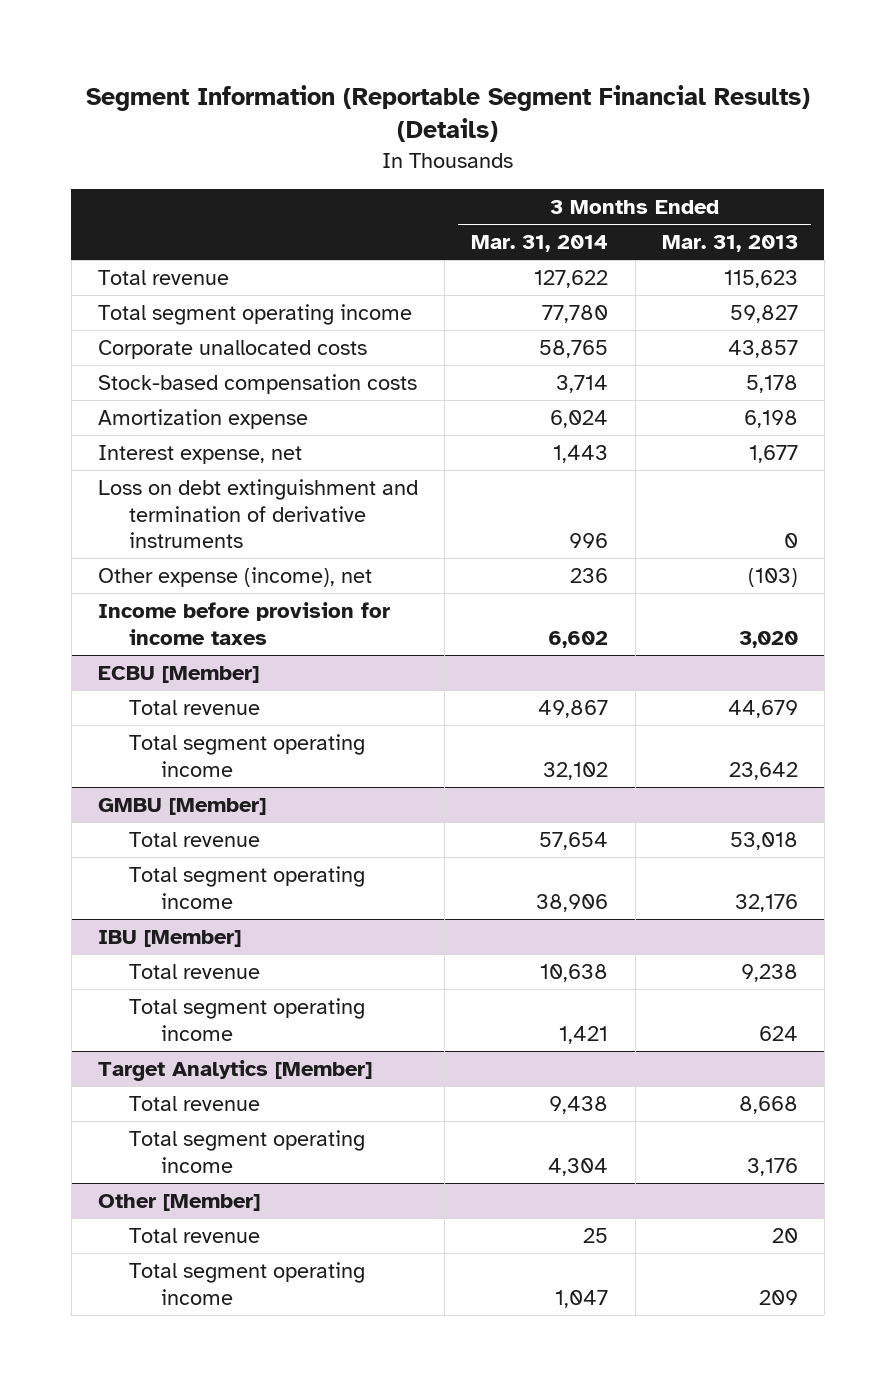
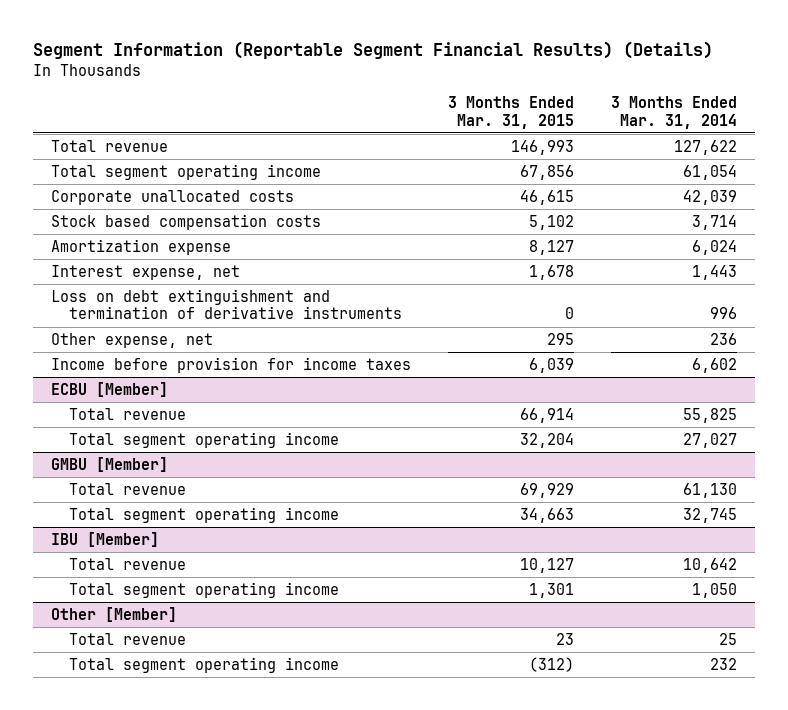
[661,234,798,252] Mar. 31, 2013 -> none
none -> [447,96,574,129] 3 Months Ended Mar. 31, 2015
[542,304,609,323] 77,780 -> [682,164,737,180] 61,054
[539,339,609,358] 58,765 -> [682,189,737,205] 42,039
[98,373,418,394] Stock-based compensation costs -> [51,213,322,230] Stock based compensation costs
[98,566,373,587] Other expense (income), net -> [51,332,214,348] Other expense, net
[538,699,609,718] 49,867 -> [682,407,737,423] 55,825
[543,761,609,780] 32,102 -> [682,432,737,448] 27,027
[539,831,609,850] 57,654 -> [682,482,737,498] 61,130
[536,893,609,912] 38,906 -> [682,507,737,523] 32,745
[98,1059,373,1081] Target Analytics [Member] -> none
[129,1095,261,1111] Total revenue -> none
[129,1129,366,1173] Total segment operating income -> none
[540,963,609,982] 10,638 -> [682,557,737,573] 10,642
[559,1025,609,1044] 1,421 -> [691,582,737,598] 1,050
[555,1289,609,1308] 1,047 -> [709,657,737,670] 232

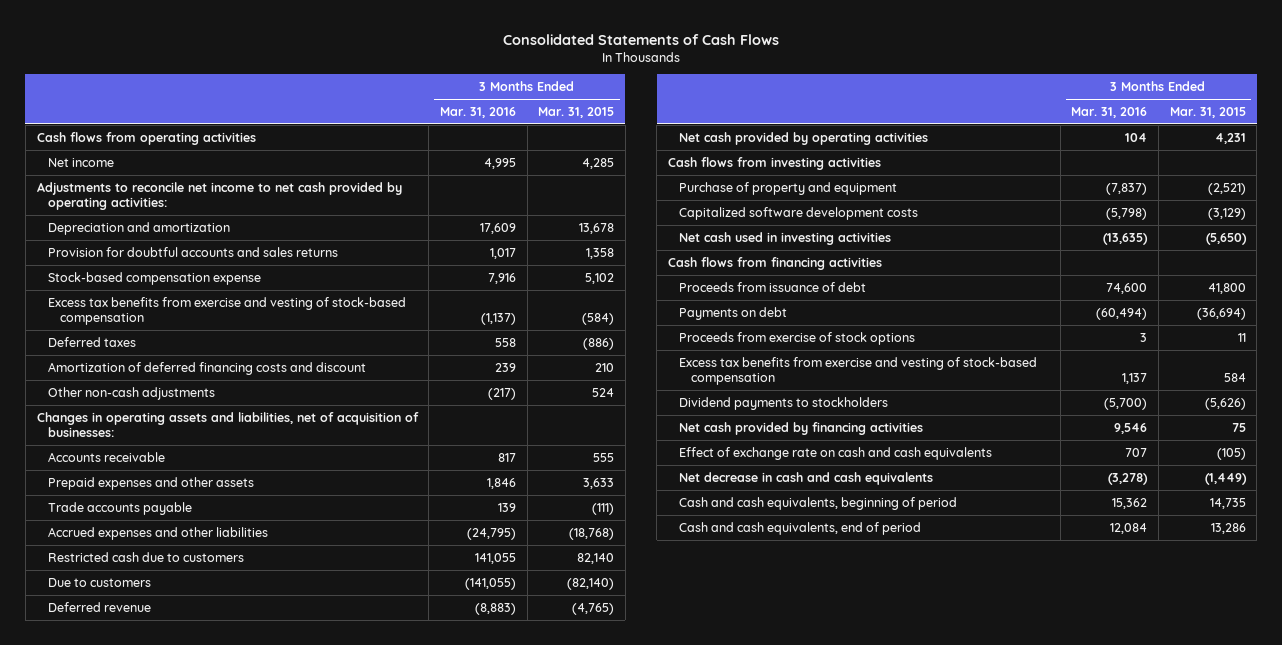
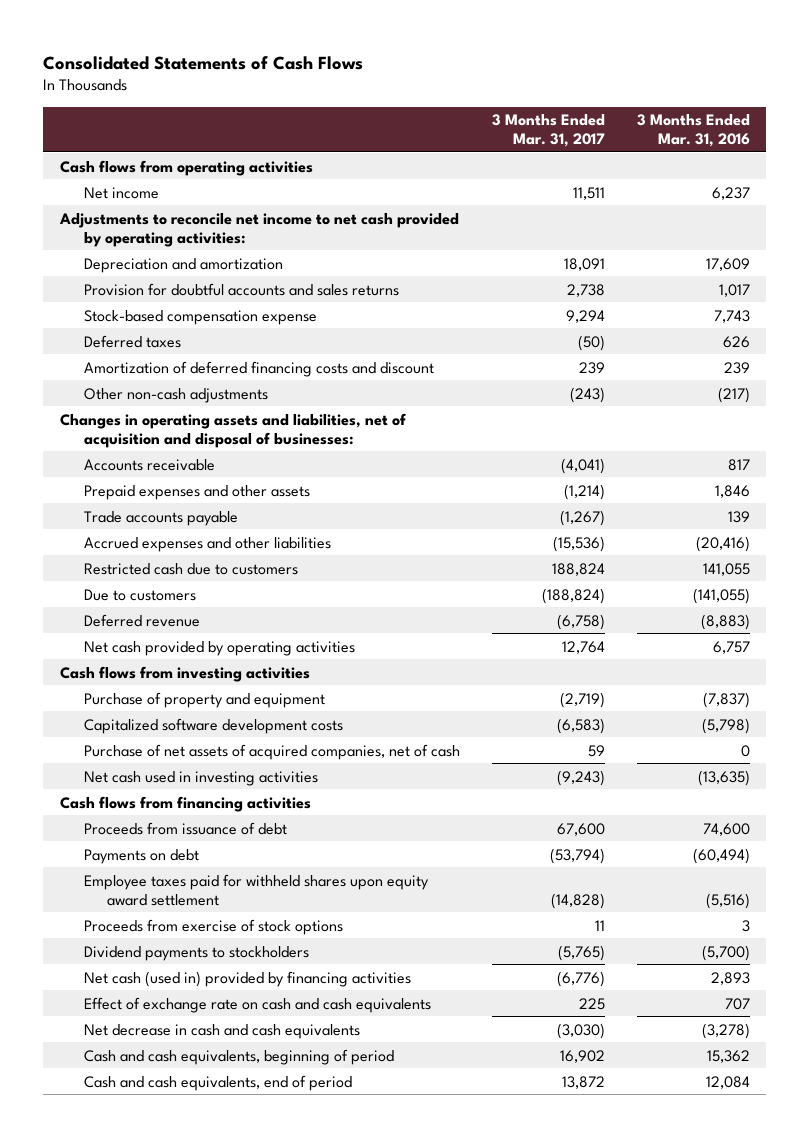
[538,106,615,118] Mar. 31, 2015 -> none
none -> [491,114,605,148] 3 Months Ended Mar. 31, 2017
[483,157,516,169] 4,995 -> [711,186,750,200] 6,237
[48,296,407,326] Excess tax benefits from exercise and vesting of stock-based compensation -> none
[487,272,516,284] 7,916 -> [713,309,750,323] 7,743
[494,337,516,347] 558 -> [722,335,750,348] 626
[36,411,419,438] Changes in operating assets and liabilities, net of acquisition of businesses: -> [59,412,406,448] Changes in operating assets and liabilities, net of acquisition and disposal of businesses:
[466,527,516,540] (24,795) -> [695,535,750,552] (20,416)
[1125,132,1148,142] 104 -> [712,640,750,654] 6,757
none -> [83,743,460,760] Purchase of net assets of acquired companies, net of cash
none -> [83,873,429,906] Employee taxes paid for withheld shares upon equity award settlement
[679,356,1038,386] Excess tax benefits from exercise and vesting of stock-based compensation -> none
[679,421,924,435] Net cash provided by financing activities -> [83,970,411,987] Net cash (used in) provided by financing activities
[1114,422,1148,434] 9,546 -> [710,971,750,985] 2,893

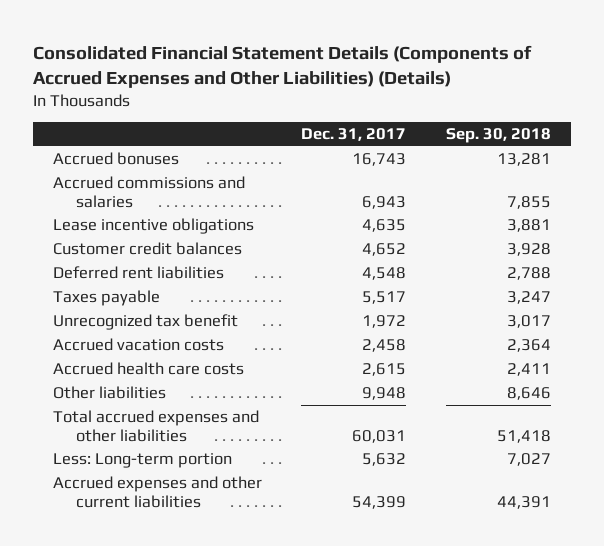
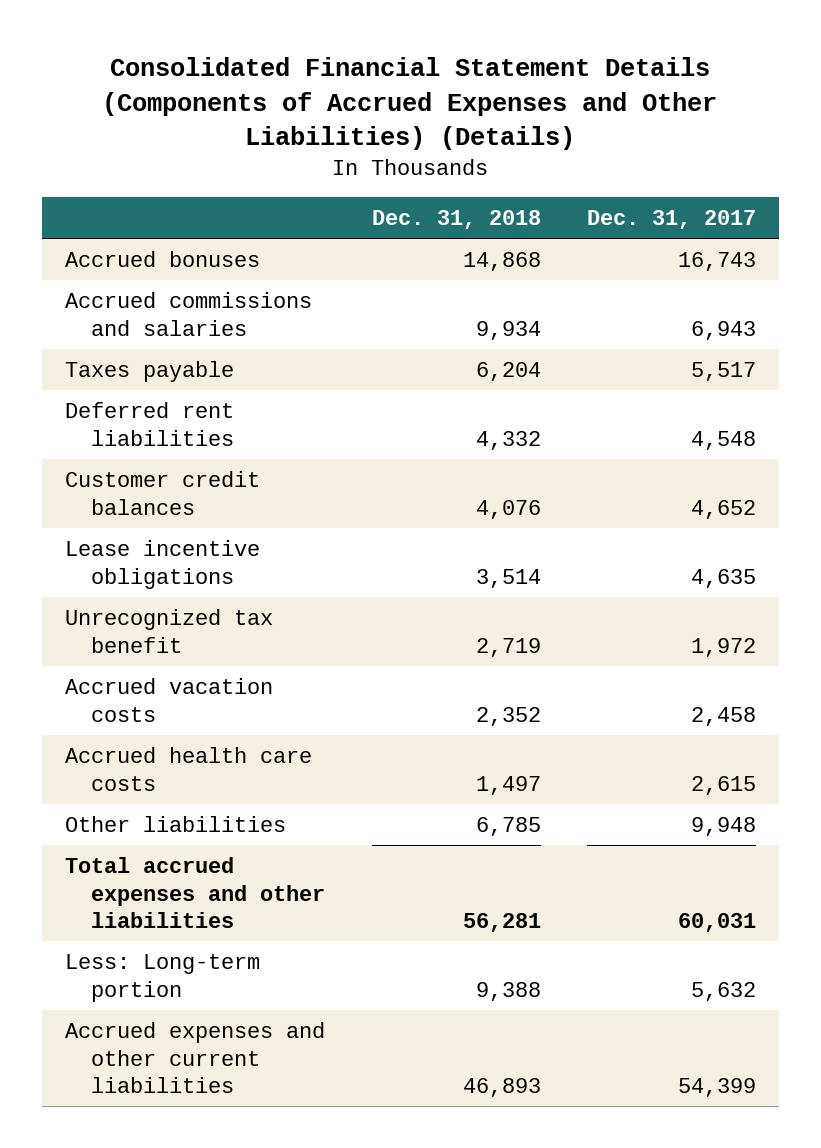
[445,128,551,144] Sep. 30, 2018 -> none
none -> [371,210,541,230] Dec. 31, 2018
[52,266,224,280] Deferred rent liabilities -> [64,401,235,446] Deferred rent liabilities
[52,242,242,256] Customer credit balances -> [64,470,260,515] Customer credit balances
[52,218,254,235] Lease incentive obligations -> [64,539,260,589] Lease incentive obligations

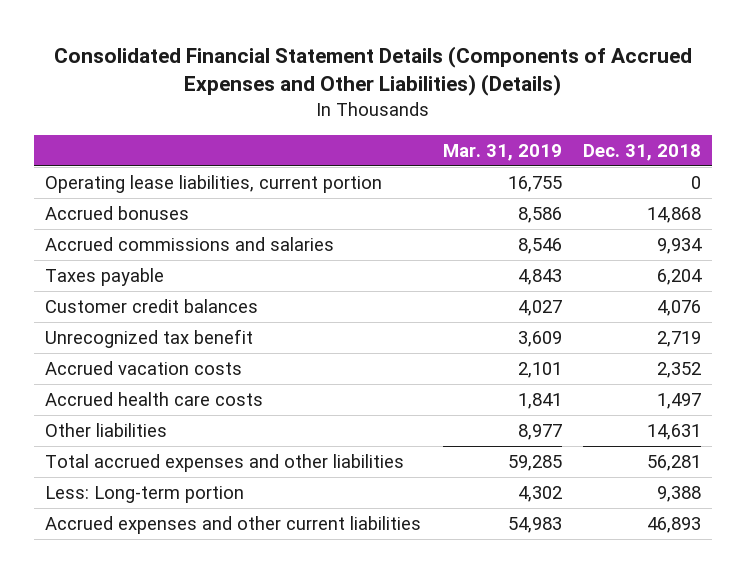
[586,210,756,230] Dec. 31, 2017 -> none
none -> [442,143,562,161] Mar. 31, 2019
none -> [45,175,383,194] Operating lease liabilities, current portion
[64,401,235,446] Deferred rent liabilities -> none
[64,539,260,589] Lease incentive obligations -> none
[475,816,541,836] 6,785 -> [647,424,702,441] 14,631

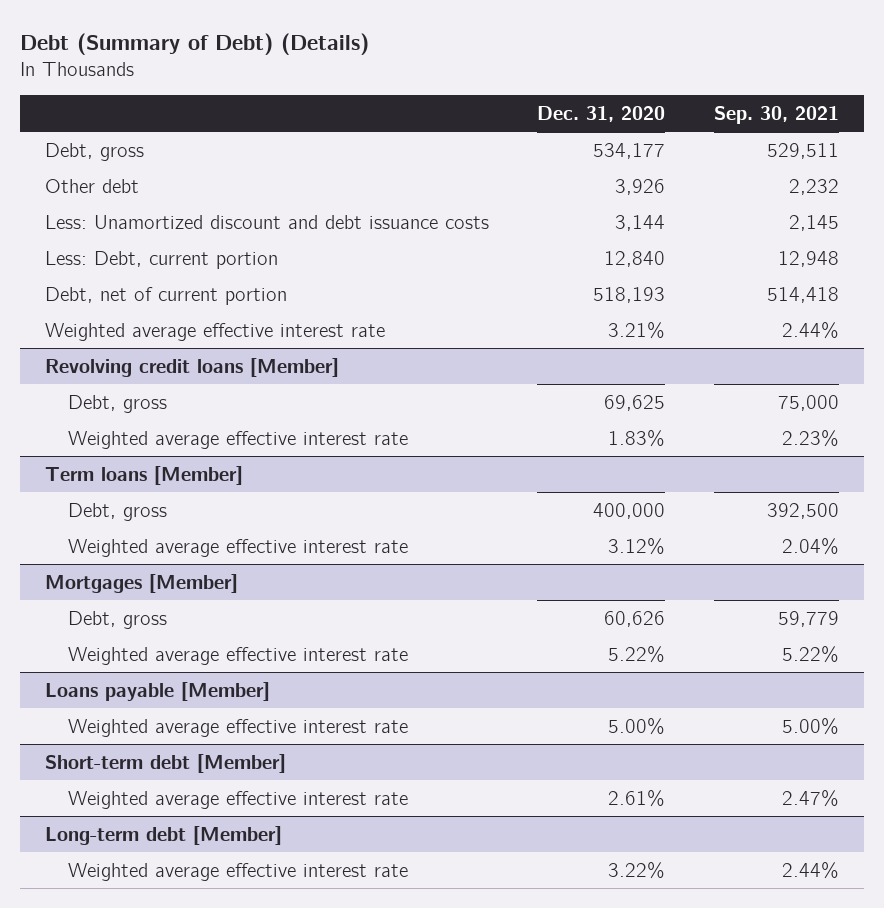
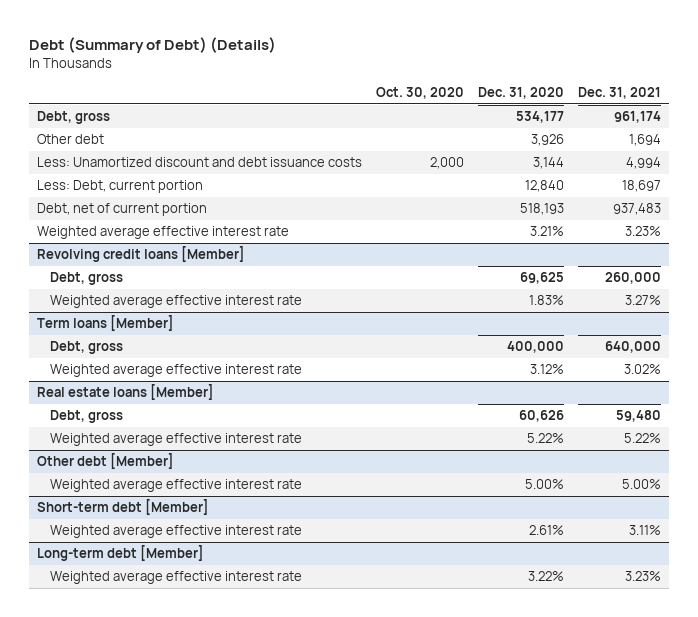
[714,106,840,125] Sep. 30, 2021 -> none
none -> [375,87,464,100] Oct. 30, 2020
none -> [578,87,662,100] Dec. 31, 2021
[44,573,238,593] Mortgages [Member] -> [36,384,214,401] Real estate loans [Member]
[44,681,270,701] Loans payable [Member] -> [36,453,174,470] Other debt [Member]

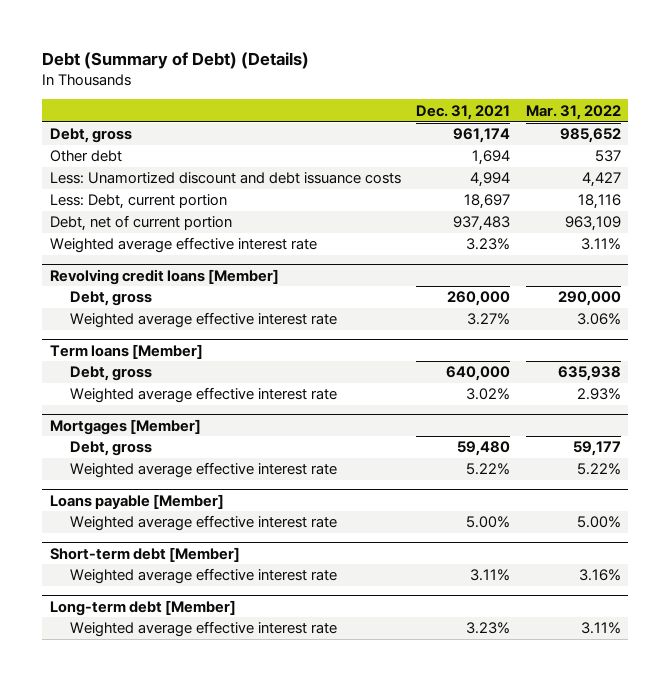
[375,87,464,100] Oct. 30, 2020 -> none
[478,87,565,100] Dec. 31, 2020 -> none
none -> [525,104,621,120] Mar. 31, 2022
[36,384,214,401] Real estate loans [Member] -> [49,418,201,435] Mortgages [Member]
[36,453,174,470] Other debt [Member] -> [49,493,224,509] Loans payable [Member]

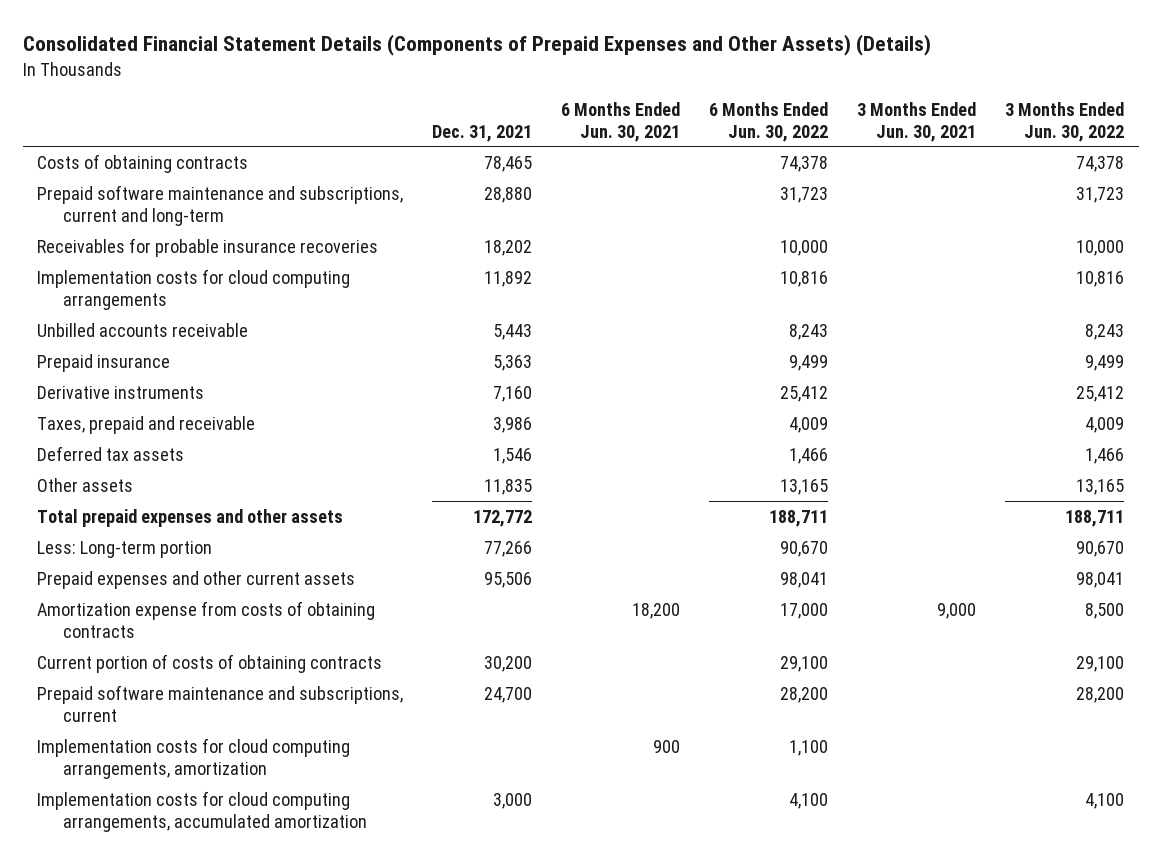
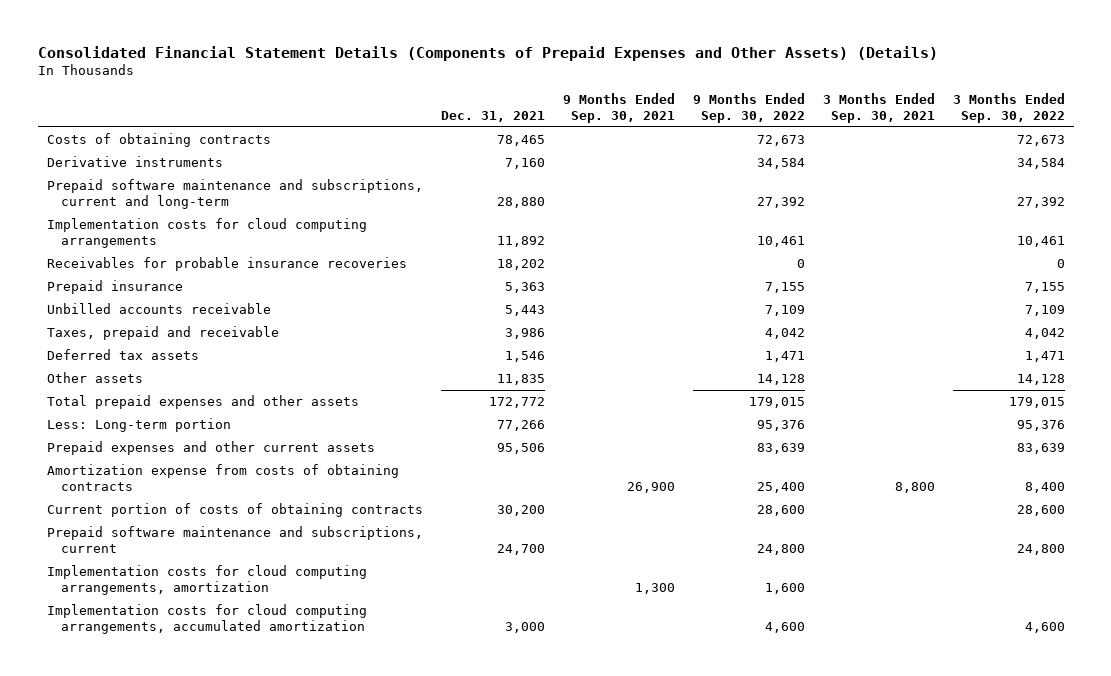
[561,101,681,142] 6 Months Ended Jun. 30, 2021 -> none
[709,101,829,142] 6 Months Ended Jun. 30, 2022 -> none
[857,101,977,142] 3 Months Ended Jun. 30, 2021 -> none
[1005,101,1125,142] 3 Months Ended Jun. 30, 2022 -> none
none -> [562,93,675,123] 9 Months Ended Sep. 30, 2021
none -> [692,93,805,123] 9 Months Ended Sep. 30, 2022
none -> [822,93,935,123] 3 Months Ended Sep. 30, 2021
none -> [952,93,1065,123] 3 Months Ended Sep. 30, 2022
[37,385,205,399] Derivative instruments -> [46,156,223,168] Derivative instruments
[37,237,379,257] Receivables for probable insurance recoveries -> [46,257,407,272] Receivables for probable insurance recoveries
[37,322,249,337] Unbilled accounts receivable -> [46,303,271,315] Unbilled accounts receivable

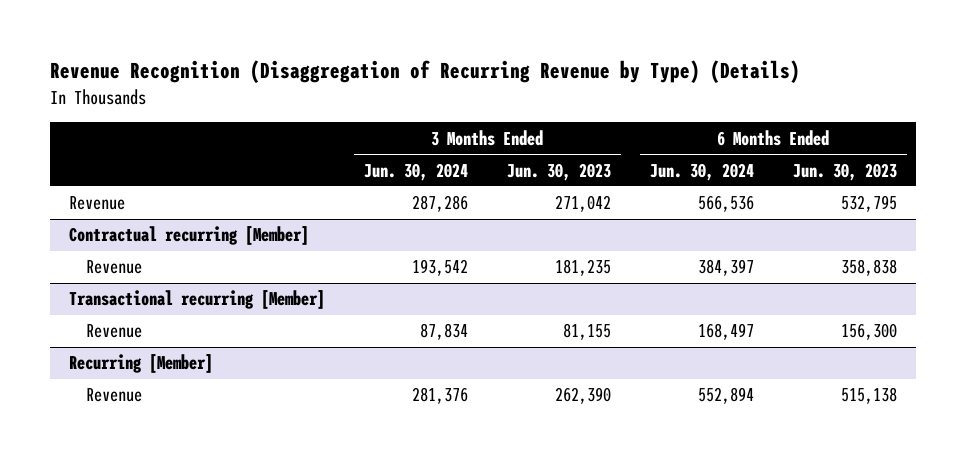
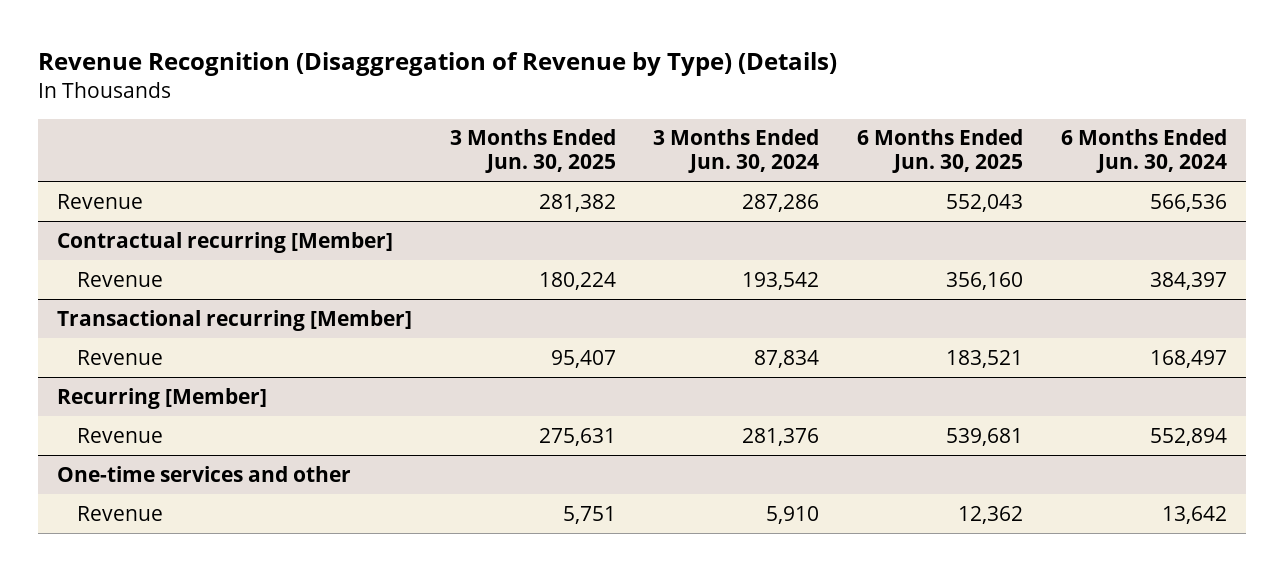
[49,60,800,84] Revenue Recognition (Disaggregation of Recurring Revenue by Type) (Details) -> [38,52,838,77] Revenue Recognition (Disaggregation of Revenue by Type) (Details)
[506,162,611,181] Jun. 30, 2023 -> none
[792,162,897,181] Jun. 30, 2023 -> none
none -> [449,129,616,174] 3 Months Ended Jun. 30, 2025
none -> [857,129,1024,174] 6 Months Ended Jun. 30, 2025
none -> [56,465,351,482] One-time services and other
none -> [76,505,163,521] Revenue

